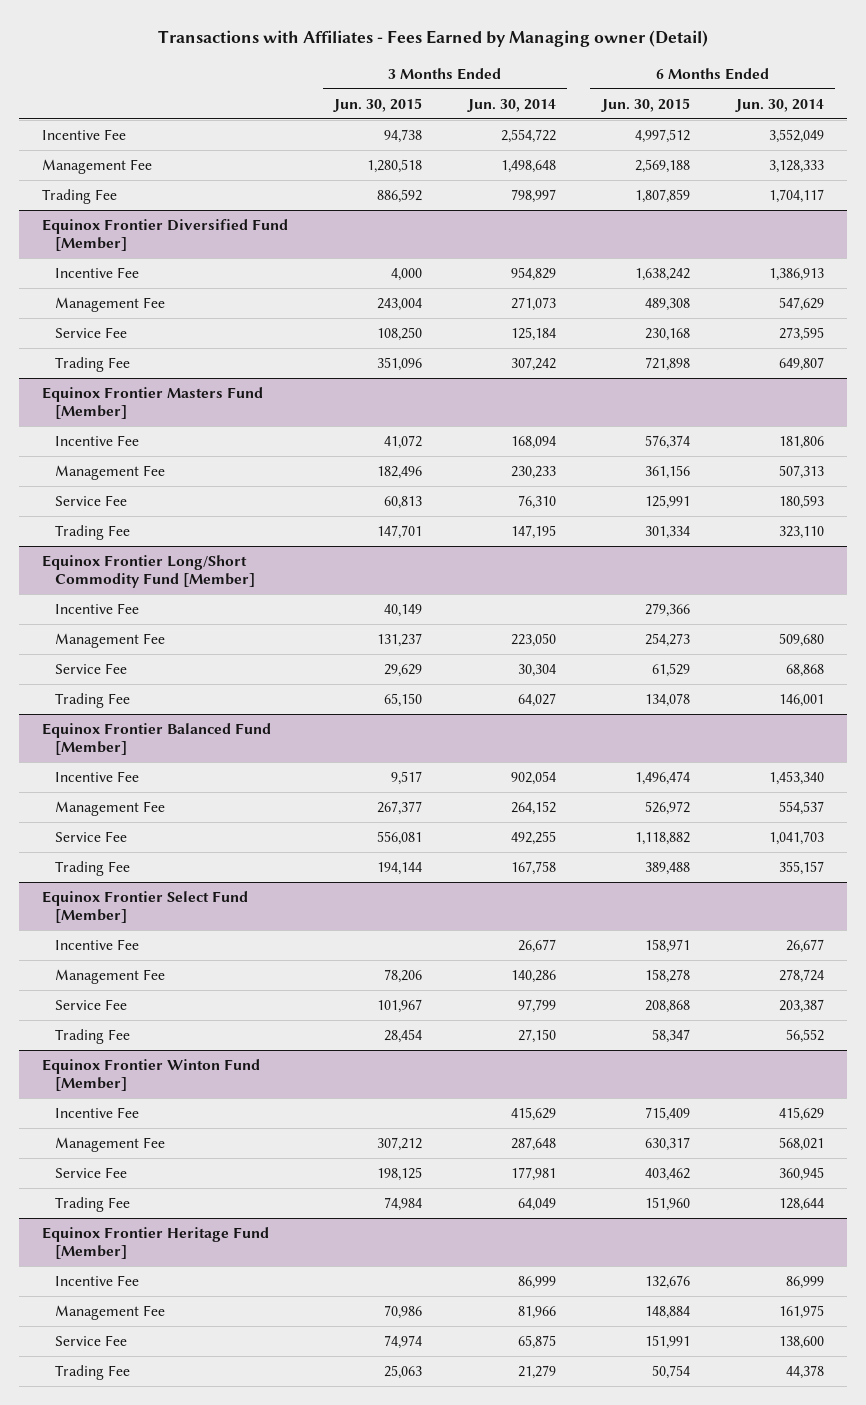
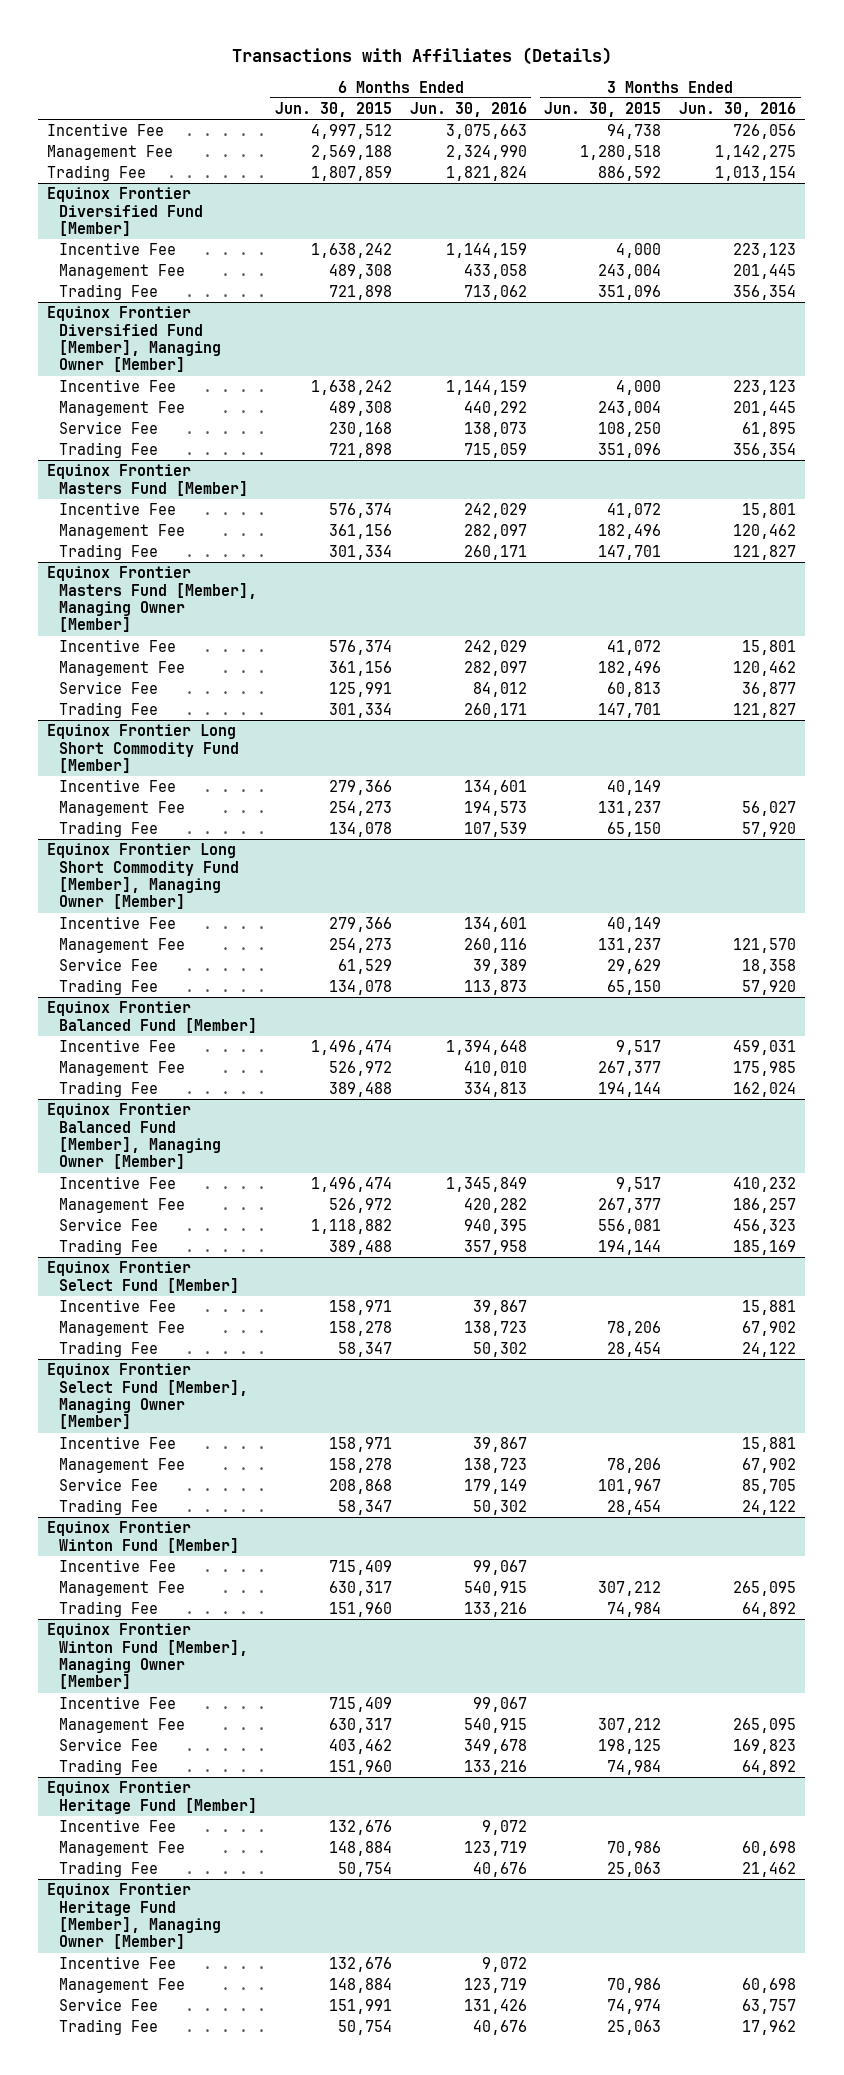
[157,30,708,48] Transactions with Affiliates - Fees Earned by Managing owner (Detail) -> [231,46,612,65] Transactions with Affiliates (Details)
[466,98,556,112] Jun. 30, 2014 -> none
[734,98,824,112] Jun. 30, 2014 -> none
none -> [409,102,527,118] Jun. 30, 2016
none -> [679,102,797,118] Jun. 30, 2016
none -> [58,284,158,301] Trading Fee
none -> [47,306,221,373] Equinox Frontier Diversified Fund [Member], Managing Owner [Member]
none -> [58,379,176,393] Incentive Fee
none -> [58,401,185,417] Management Fee
none -> [58,544,158,561] Trading Fee
none -> [47,566,257,633] Equinox Frontier Masters Fund [Member], Managing Owner [Member]
none -> [58,639,176,653] Incentive Fee
none -> [58,661,185,677] Management Fee
[42,555,256,589] Equinox Frontier Long/Short Commodity Fund [Member] -> [47,724,239,773] Equinox Frontier Long Short Commodity Fund [Member]
none -> [58,821,158,838] Trading Fee
none -> [47,843,239,910] Equinox Frontier Long Short Commodity Fund [Member], Managing Owner [Member]
none -> [58,916,176,930] Incentive Fee
none -> [58,938,185,954] Management Fee
none -> [58,1081,158,1098] Trading Fee
none -> [47,1103,221,1170] Equinox Frontier Balanced Fund [Member], Managing Owner [Member]
none -> [58,1176,176,1190] Incentive Fee
none -> [58,1198,185,1214] Management Fee
none -> [58,1341,158,1358] Trading Fee
none -> [47,1363,248,1430] Equinox Frontier Select Fund [Member], Managing Owner [Member]
none -> [58,1436,176,1450] Incentive Fee
none -> [58,1458,185,1474] Management Fee
none -> [58,1601,158,1618] Trading Fee
none -> [47,1623,248,1690] Equinox Frontier Winton Fund [Member], Managing Owner [Member]
none -> [58,1696,176,1710] Incentive Fee
none -> [58,1718,185,1734] Management Fee
none -> [58,1861,158,1878] Trading Fee
none -> [47,1883,221,1950] Equinox Frontier Heritage Fund [Member], Managing Owner [Member]
none -> [58,1956,176,1970] Incentive Fee
none -> [58,1978,185,1994] Management Fee

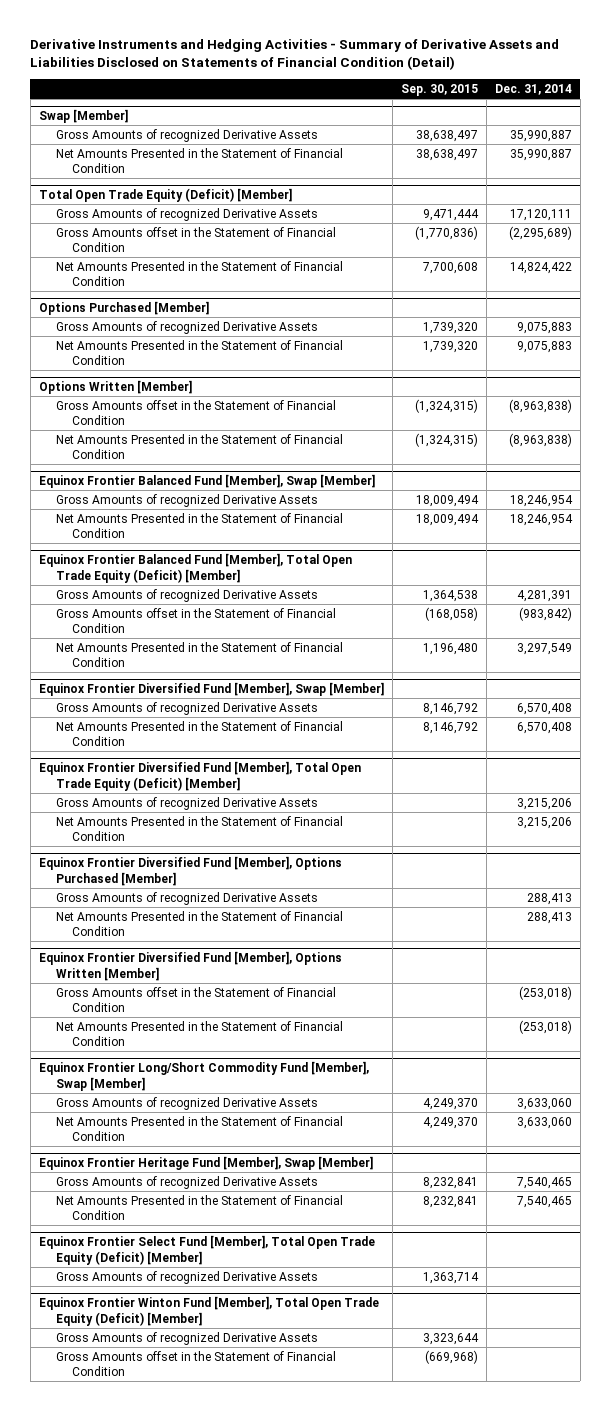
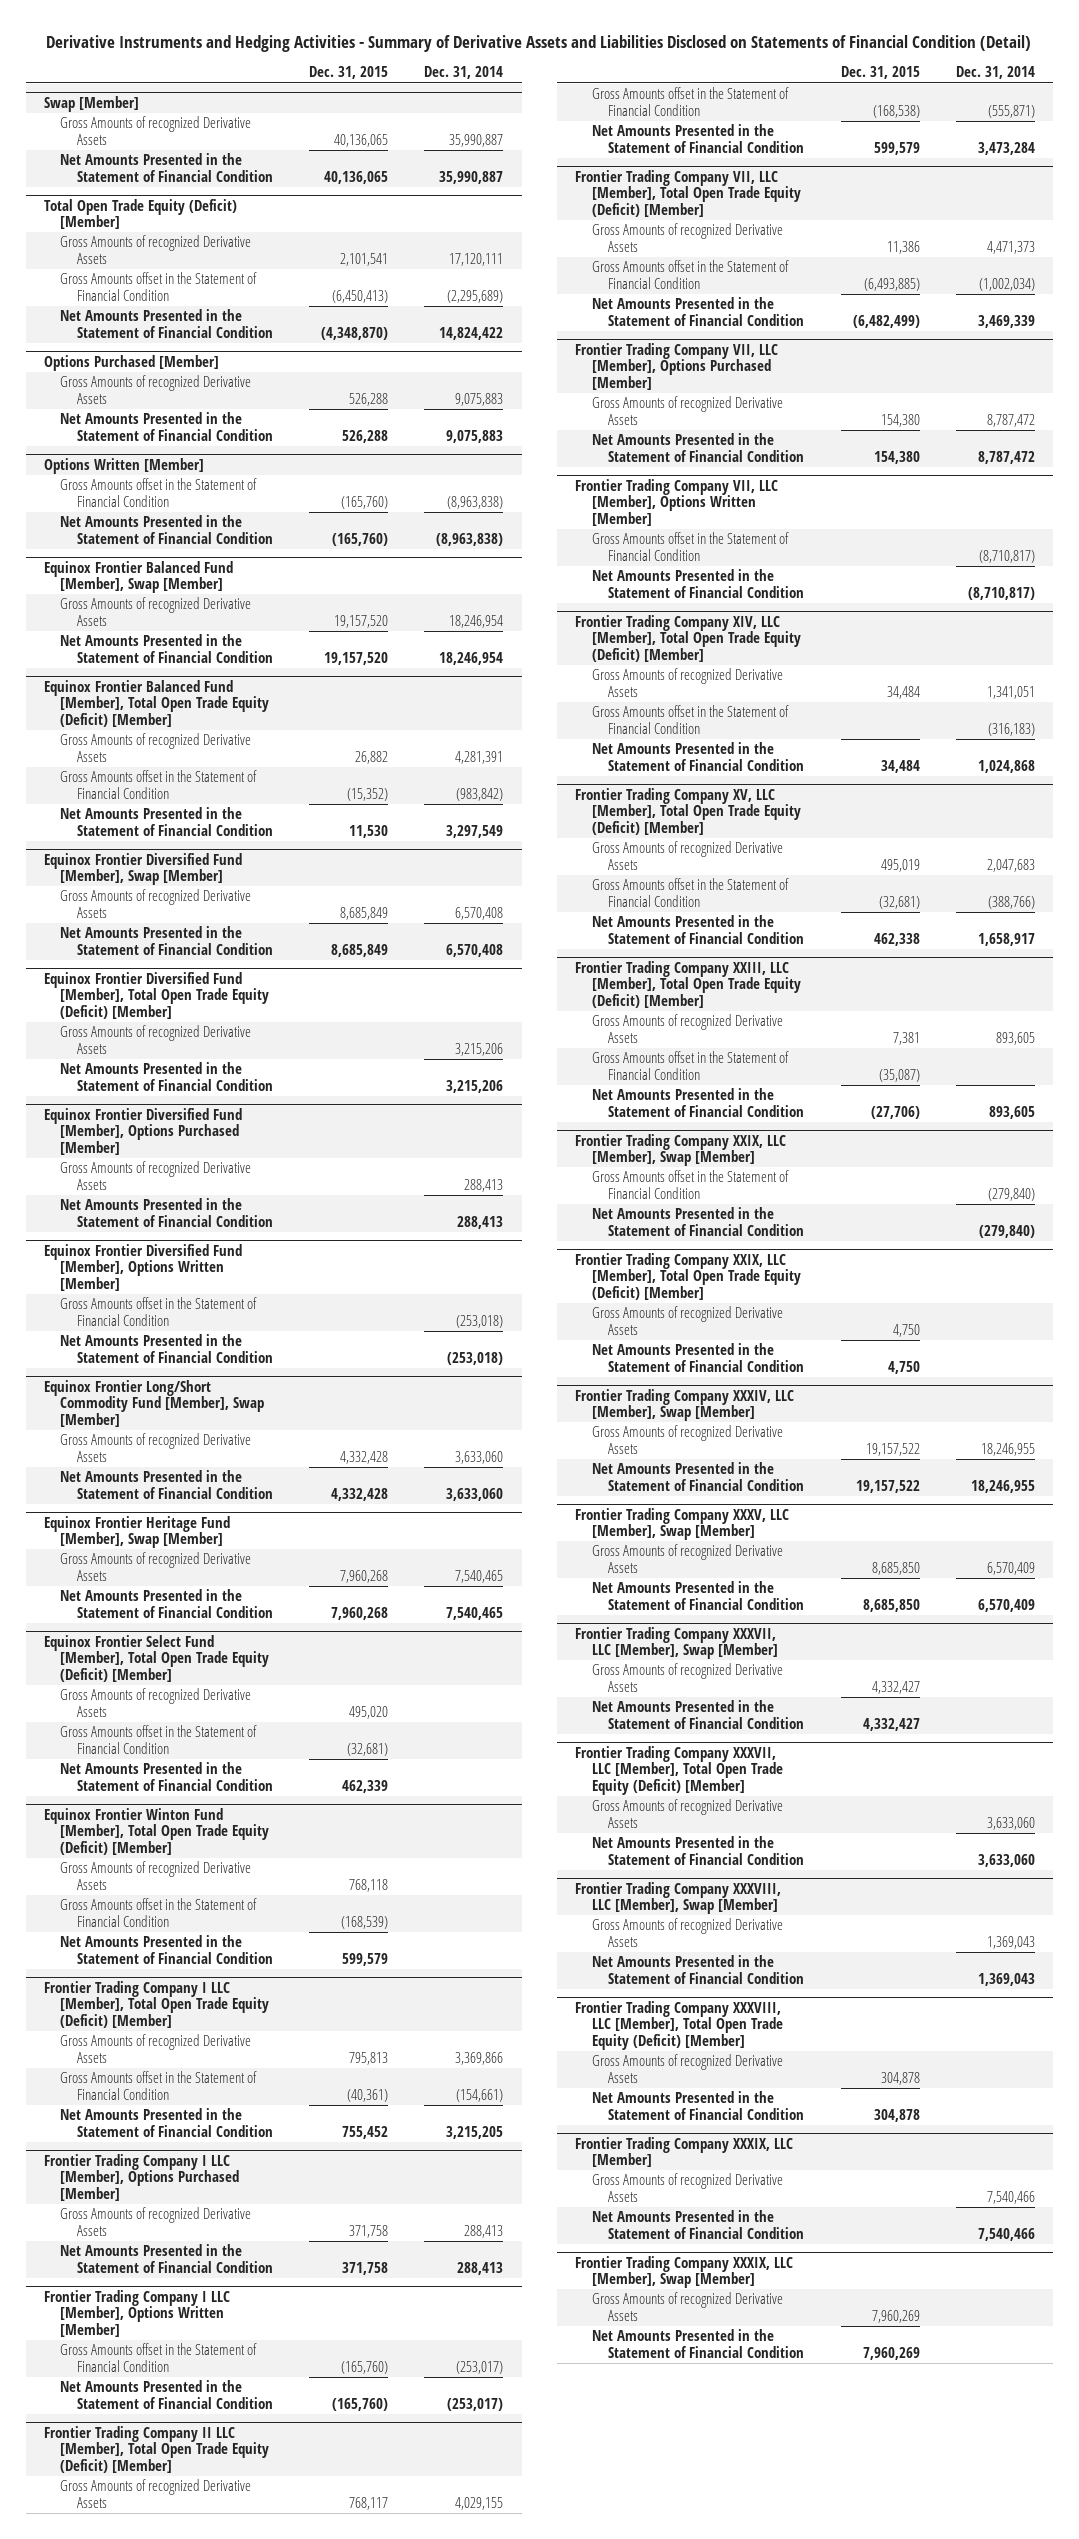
[400,84,478,97] Sep. 30, 2015 -> none
none -> [309,66,389,80] Dec. 31, 2015
none -> [60,1725,258,1754] Gross Amounts offset in the Statement of Financial Condition
none -> [60,1762,273,1791] Net Amounts Presented in the Statement of Financial Condition
none -> [60,1935,273,1964] Net Amounts Presented in the Statement of Financial Condition
none -> [43,1980,270,2028] Frontier Trading Company I LLC [Member], Total Open Trade Equity (Deficit) [Member]
none -> [60,2034,252,2063] Gross Amounts of recognized Derivative Assets
none -> [60,2071,258,2100] Gross Amounts offset in the Statement of Financial Condition
none -> [60,2108,273,2137] Net Amounts Presented in the Statement of Financial Condition
none -> [43,2153,240,2201] Frontier Trading Company I LLC [Member], Options Purchased [Member]
none -> [60,2207,252,2236] Gross Amounts of recognized Derivative Assets
none -> [60,2244,273,2273] Net Amounts Presented in the Statement of Financial Condition
none -> [43,2289,230,2337] Frontier Trading Company I LLC [Member], Options Written [Member]
none -> [60,2343,258,2372] Gross Amounts offset in the Statement of Financial Condition
none -> [60,2380,273,2409] Net Amounts Presented in the Statement of Financial Condition
none -> [43,2425,270,2473] Frontier Trading Company II LLC [Member], Total Open Trade Equity (Deficit) [Member]
none -> [60,2479,252,2508] Gross Amounts of recognized Derivative Assets
none -> [591,87,789,116] Gross Amounts offset in the Statement of Financial Condition
none -> [591,124,805,153] Net Amounts Presented in the Statement of Financial Condition
none -> [575,169,801,217] Frontier Trading Company VII, LLC [Member], Total Open Trade Equity (Deficit) [Member]
none -> [591,223,783,252] Gross Amounts of recognized Derivative Assets
none -> [591,260,789,289] Gross Amounts offset in the Statement of Financial Condition
none -> [591,297,805,326] Net Amounts Presented in the Statement of Financial Condition
none -> [575,342,779,390] Frontier Trading Company VII, LLC [Member], Options Purchased [Member]
none -> [591,396,783,425] Gross Amounts of recognized Derivative Assets
none -> [591,433,805,462] Net Amounts Presented in the Statement of Financial Condition
none -> [575,478,779,526] Frontier Trading Company VII, LLC [Member], Options Written [Member]
none -> [591,532,789,561] Gross Amounts offset in the Statement of Financial Condition
none -> [591,569,805,598] Net Amounts Presented in the Statement of Financial Condition
none -> [575,614,801,662] Frontier Trading Company XIV, LLC [Member], Total Open Trade Equity (Deficit) [Member]
none -> [591,668,783,697] Gross Amounts of recognized Derivative Assets
none -> [591,705,789,734] Gross Amounts offset in the Statement of Financial Condition
none -> [591,742,805,771] Net Amounts Presented in the Statement of Financial Condition
none -> [575,787,801,835] Frontier Trading Company XV, LLC [Member], Total Open Trade Equity (Deficit) [Member]
none -> [591,841,783,870] Gross Amounts of recognized Derivative Assets
none -> [591,878,789,907] Gross Amounts offset in the Statement of Financial Condition
none -> [591,915,805,944] Net Amounts Presented in the Statement of Financial Condition
none -> [575,960,801,1008] Frontier Trading Company XXIII, LLC [Member], Total Open Trade Equity (Deficit) [Member]
none -> [591,1014,783,1043] Gross Amounts of recognized Derivative Assets
none -> [591,1051,789,1080] Gross Amounts offset in the Statement of Financial Condition
none -> [591,1088,805,1117] Net Amounts Presented in the Statement of Financial Condition
none -> [575,1133,787,1167] Frontier Trading Company XXIX, LLC [Member], Swap [Member]
none -> [591,1170,789,1199] Gross Amounts offset in the Statement of Financial Condition
none -> [591,1207,805,1236] Net Amounts Presented in the Statement of Financial Condition
none -> [575,1252,801,1300] Frontier Trading Company XXIX, LLC [Member], Total Open Trade Equity (Deficit) [Member]
none -> [591,1306,783,1335] Gross Amounts of recognized Derivative Assets
none -> [591,1343,805,1372] Net Amounts Presented in the Statement of Financial Condition
none -> [575,1388,795,1422] Frontier Trading Company XXXIV, LLC [Member], Swap [Member]
none -> [591,1425,783,1454] Gross Amounts of recognized Derivative Assets
none -> [591,1462,805,1491] Net Amounts Presented in the Statement of Financial Condition
none -> [575,1507,790,1541] Frontier Trading Company XXXV, LLC [Member], Swap [Member]
none -> [591,1544,783,1573] Gross Amounts of recognized Derivative Assets
none -> [591,1581,805,1610] Net Amounts Presented in the Statement of Financial Condition
none -> [575,1626,778,1660] Frontier Trading Company XXXVII, LLC [Member], Swap [Member]
none -> [591,1663,783,1692] Gross Amounts of recognized Derivative Assets
none -> [591,1700,805,1729] Net Amounts Presented in the Statement of Financial Condition
none -> [575,1745,783,1795] Frontier Trading Company XXXVII, LLC [Member], Total Open Trade Equity (Deficit) [Member]
none -> [591,1799,783,1828] Gross Amounts of recognized Derivative Assets
none -> [591,1836,805,1865] Net Amounts Presented in the Statement of Financial Condition
none -> [575,1881,782,1915] Frontier Trading Company XXXVIII, LLC [Member], Swap [Member]
none -> [591,1918,783,1947] Gross Amounts of recognized Derivative Assets
none -> [591,1955,805,1984] Net Amounts Presented in the Statement of Financial Condition
none -> [575,2000,783,2050] Frontier Trading Company XXXVIII, LLC [Member], Total Open Trade Equity (Deficit) [Member]
none -> [591,2054,783,2083] Gross Amounts of recognized Derivative Assets
none -> [591,2091,805,2120] Net Amounts Presented in the Statement of Financial Condition
none -> [575,2136,794,2168] Frontier Trading Company XXXIX, LLC [Member]
none -> [591,2173,783,2202] Gross Amounts of recognized Derivative Assets
none -> [591,2210,805,2239] Net Amounts Presented in the Statement of Financial Condition
none -> [575,2255,794,2289] Frontier Trading Company XXXIX, LLC [Member], Swap [Member]
none -> [591,2292,783,2321] Gross Amounts of recognized Derivative Assets
none -> [591,2329,805,2358] Net Amounts Presented in the Statement of Financial Condition

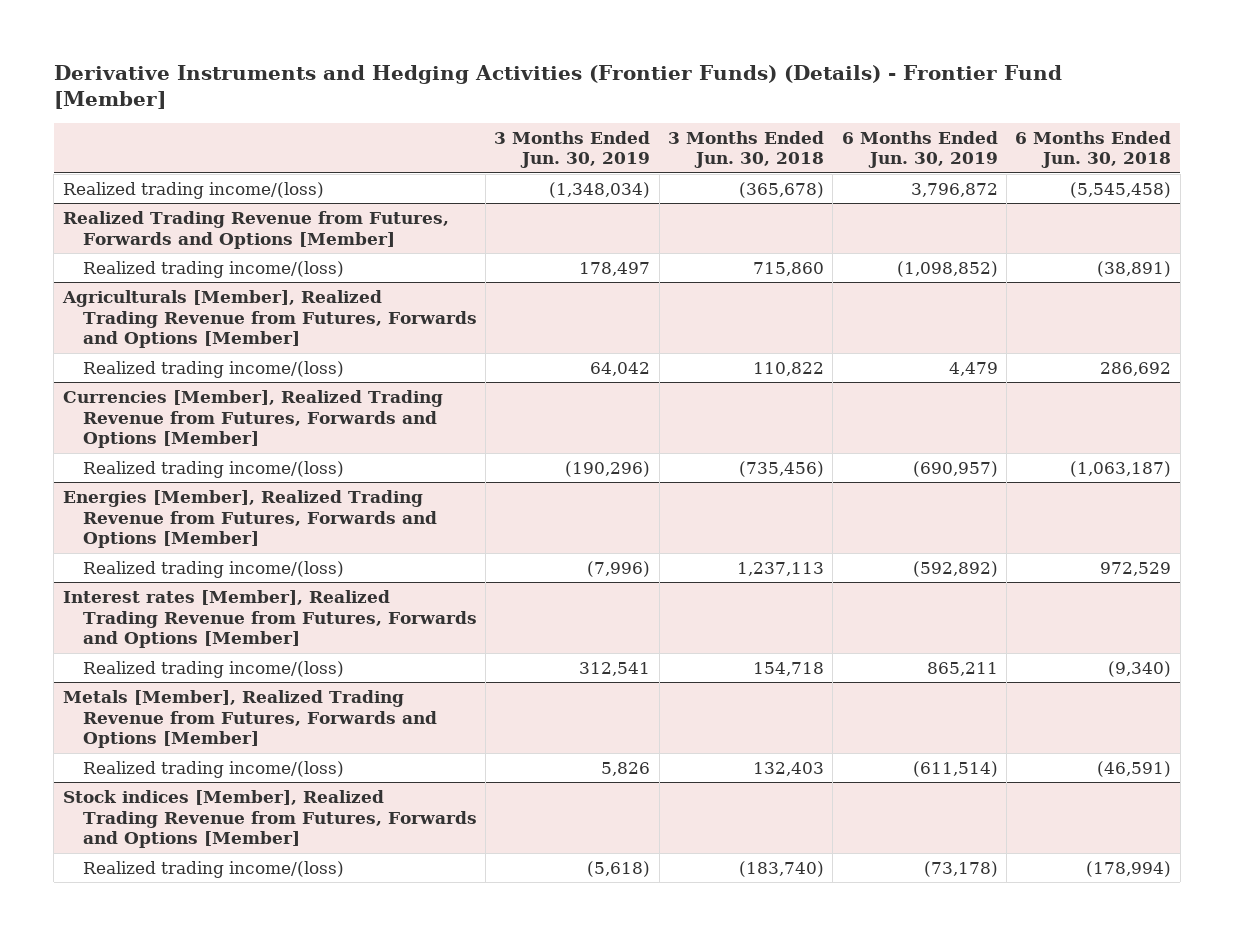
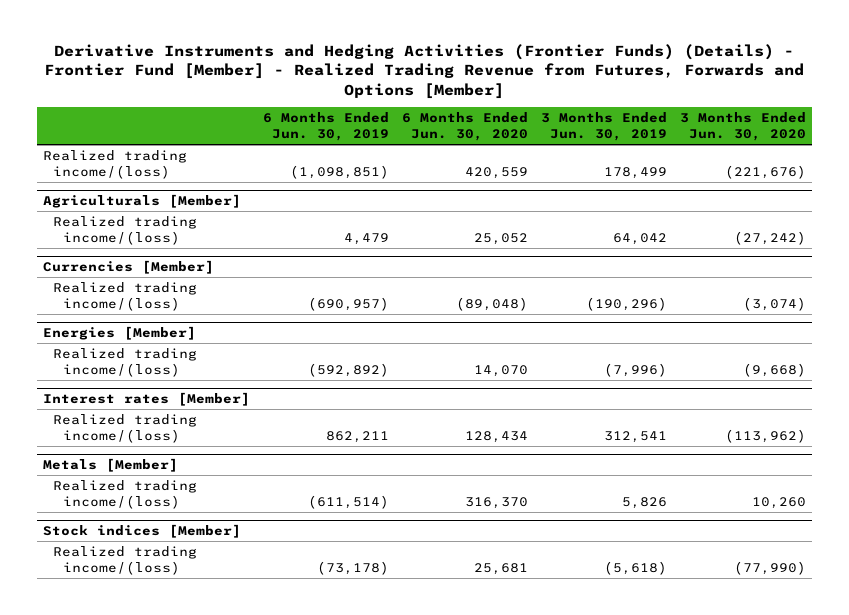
[53,64,1062,110] Derivative Instruments and Hedging Activities (Frontier Funds) (Details) - Frontier Fund [Member] -> [44,44,805,99] Derivative Instruments and Hedging Activities (Frontier Funds) (Details) - Frontier Fund [Member] - Realized Trading Revenue from Futures, Forwards and Options [Member]
[667,130,824,169] 3 Months Ended Jun. 30, 2018 -> none
[1015,130,1172,169] 6 Months Ended Jun. 30, 2018 -> none
none -> [401,112,528,142] 6 Months Ended Jun. 30, 2020
none -> [679,112,806,142] 3 Months Ended Jun. 30, 2020
[82,260,344,278] Realized trading income/(loss) -> none
[61,289,477,349] Agriculturals [Member], Realized Trading Revenue from Futures, Forwards and Options [Member] -> none
[549,181,651,198] (1,348,034) -> [603,166,667,179] 178,499
[910,182,998,197] 3,796,872 -> [290,164,390,179] (1,098,851)
[62,210,449,249] Realized Trading Revenue from Futures, Forwards and Options [Member] -> [43,193,242,208] Agriculturals [Member]
[62,389,443,449] Currencies [Member], Realized Trading Revenue from Futures, Forwards and Options [Member] -> none
none -> [43,259,215,274] Currencies [Member]
[62,489,437,549] Energies [Member], Realized Trading Revenue from Futures, Forwards and Options [Member] -> none
none -> [43,325,197,340] Energies [Member]
[62,589,477,649] Interest rates [Member], Realized Trading Revenue from Futures, Forwards and Options [Member] -> none
[62,689,437,749] Metals [Member], Realized Trading Revenue from Futures, Forwards and Options [Member] -> none
none -> [43,391,251,406] Interest rates [Member]
[926,661,998,676] 865,211 -> [326,430,390,443] 862,211
none -> [43,457,179,472] Metals [Member]
[62,789,477,849] Stock indices [Member], Realized Trading Revenue from Futures, Forwards and Options [Member] -> none
none -> [43,523,242,538] Stock indices [Member]

